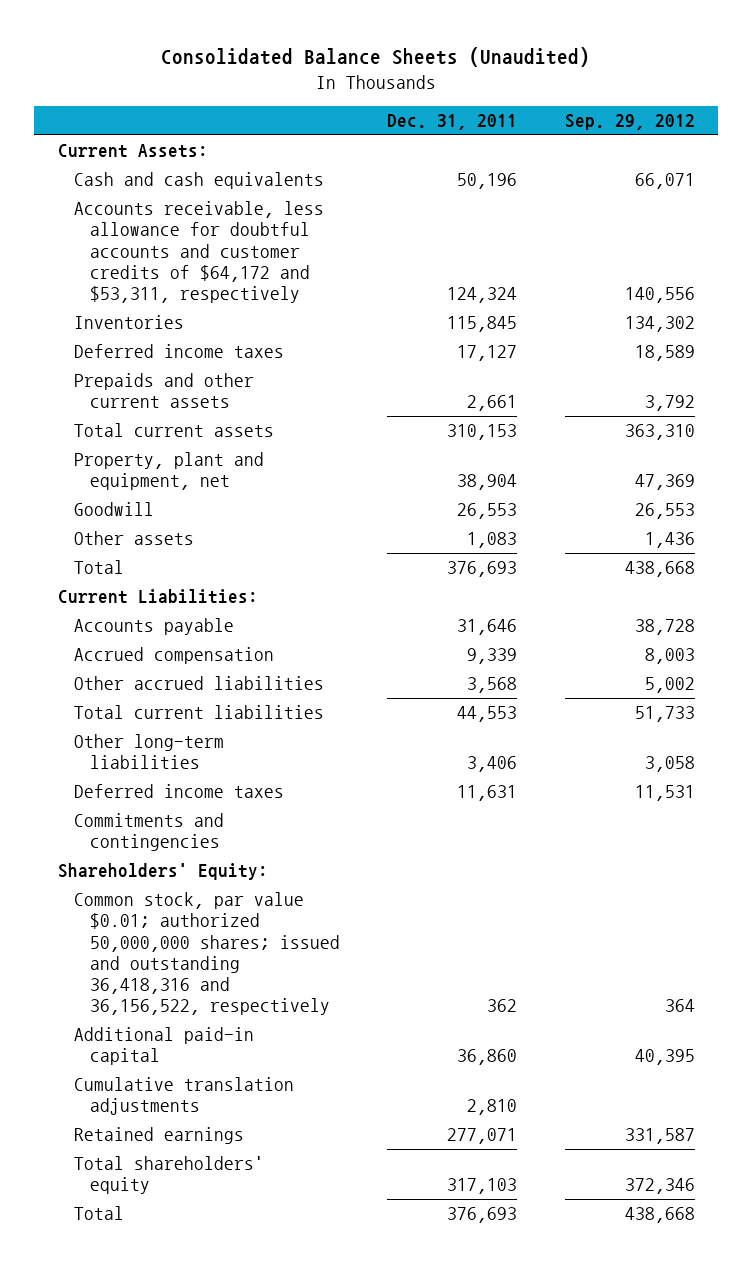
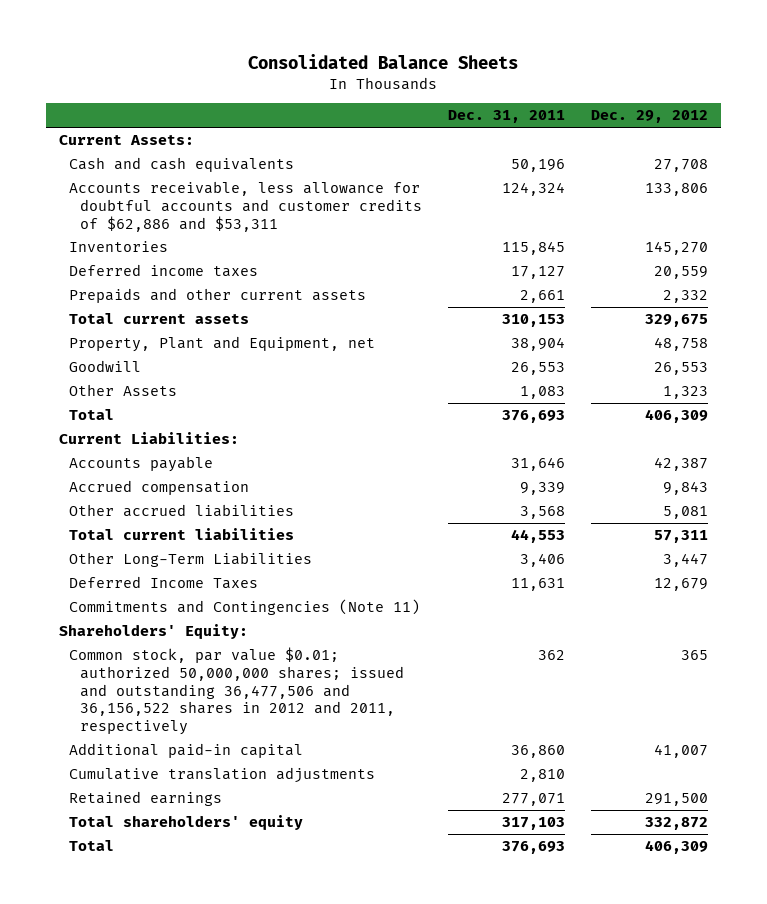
[161,47,591,68] Consolidated Balance Sheets (Unaudited) -> [248,53,519,69] Consolidated Balance Sheets
[564,114,695,131] Sep. 29, 2012 -> none
none -> [590,110,708,124] Dec. 29, 2012
[73,201,324,304] Accounts receivable, less allowance for doubtful accounts and customer credits of $64,172 and $53,311, respectively -> [69,181,422,232] Accounts receivable, less allowance for doubtful accounts and customer credits of $62,886 and $53,311
[73,452,264,491] Property, plant and equipment, net -> [69,336,376,353] Property, Plant and Equipment, net
[73,531,194,546] Other assets -> [69,384,178,397] Other Assets
[73,734,224,770] Other long-term liabilities -> [69,552,313,568] Other Long-Term Liabilities
[73,784,284,799] Deferred income taxes -> [69,576,259,590] Deferred Income Taxes
[73,813,224,852] Commitments and contingencies -> [69,599,421,616] Commitments and Contingencies (Note 11)
[73,892,340,1016] Common stock, par value $0.01; authorized 50,000,000 shares; issued and outstanding 36,418,316 and 36,156,522, respectively -> [69,647,404,736] Common stock, par value $0.01; authorized 50,000,000 shares; issued and outstanding 36,477,506 and 36,156,522 shares in 2012 and 2011, respectively

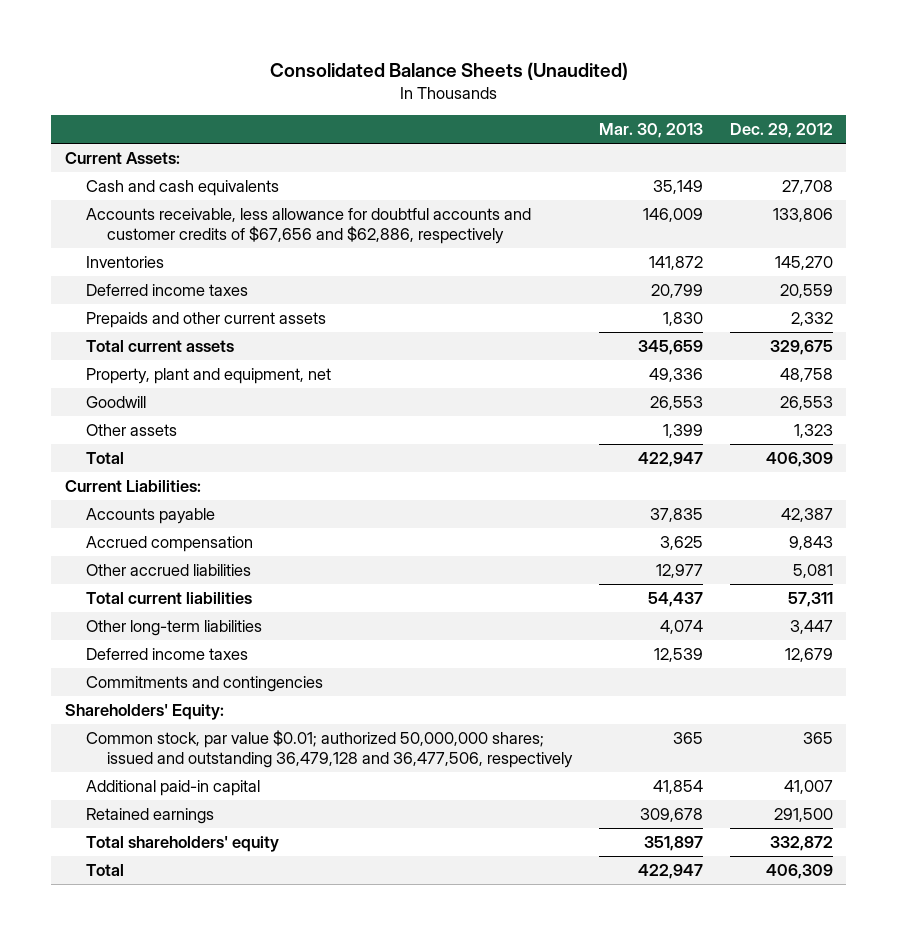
[248,53,519,69] Consolidated Balance Sheets -> [269,61,628,80] Consolidated Balance Sheets (Unaudited)
[447,110,565,124] Dec. 31, 2011 -> none
none -> [599,123,704,139] Mar. 30, 2013
[69,181,422,232] Accounts receivable, less allowance for doubtful accounts and customer credits of $62,886 and $53,311 -> [85,208,531,244] Accounts receivable, less allowance for doubtful accounts and customer credits of $67,656 and $62,886, respectively
[69,336,376,353] Property, Plant and Equipment, net -> [85,368,331,385] Property, plant and equipment, net
[69,384,178,397] Other Assets -> [85,424,177,437] Other assets
[69,552,313,568] Other Long-Term Liabilities -> [85,620,262,637] Other long-term liabilities
[69,576,259,590] Deferred Income Taxes -> [85,648,248,661] Deferred income taxes
[69,599,421,616] Commitments and Contingencies (Note 11) -> [85,676,323,693] Commitments and contingencies
[69,647,404,736] Common stock, par value $0.01; authorized 50,000,000 shares; issued and outstanding 36,477,506 and 36,156,522 shares in 2012 and 2011, respectively -> [85,730,574,768] Common stock, par value $0.01; authorized 50,000,000 shares; issued and outstanding 36,479,128 and 36,477,506, respectively
[69,767,376,784] Cumulative translation adjustments -> none

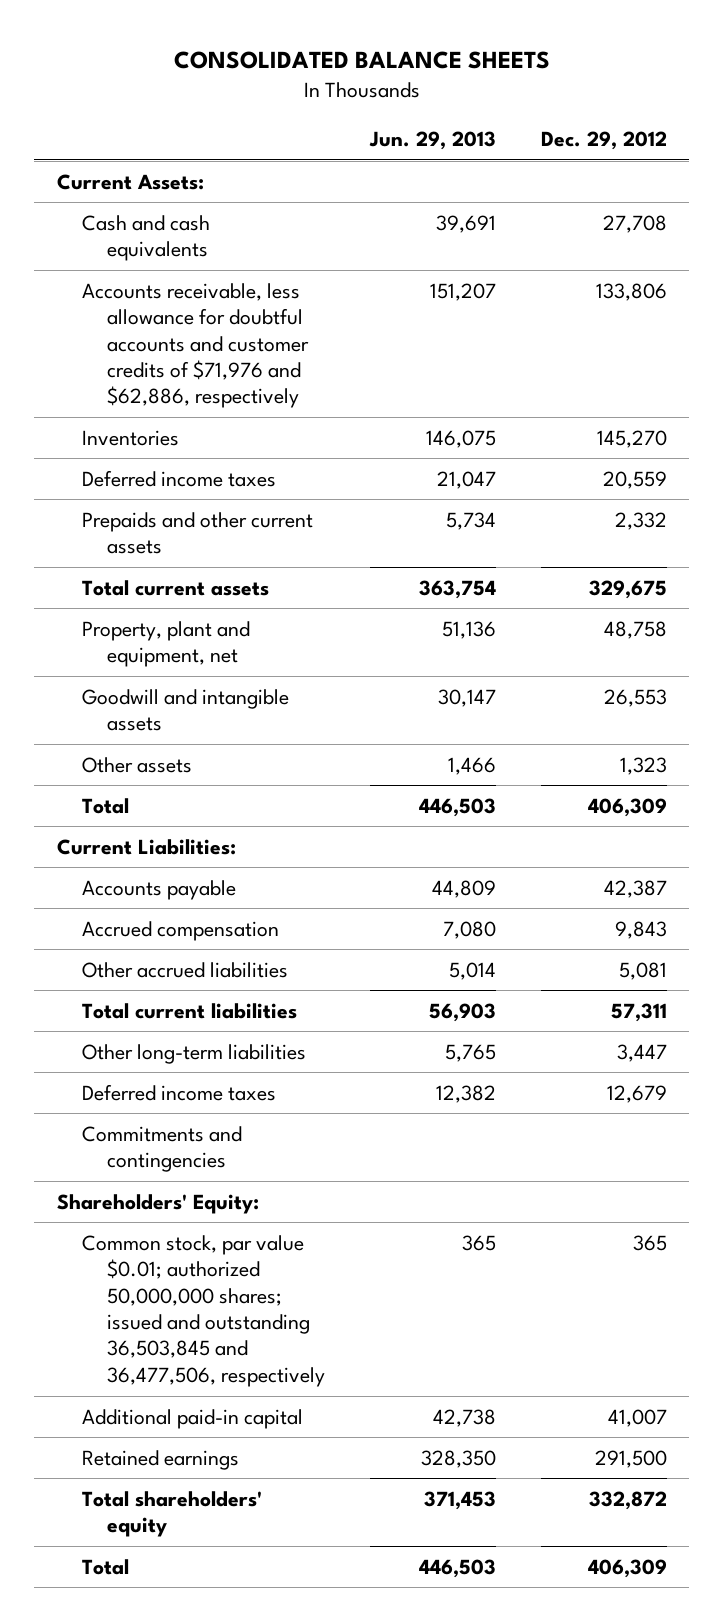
[269,61,628,80] Consolidated Balance Sheets (Unaudited) -> [173,50,550,69] CONSOLIDATED BALANCE SHEETS
[599,123,704,139] Mar. 30, 2013 -> none
none -> [369,130,497,150] Jun. 29, 2013
[85,208,531,244] Accounts receivable, less allowance for doubtful accounts and customer credits of $67,656 and $62,886, respectively -> [82,282,310,409] Accounts receivable, less allowance for doubtful accounts and customer credits of $71,976 and $62,886, respectively
[85,396,146,409] Goodwill -> [82,688,290,732] Goodwill and intangible assets
[85,730,574,768] Common stock, par value $0.01; authorized 50,000,000 shares; issued and outstanding 36,479,128 and 36,477,506, respectively -> [82,1234,326,1387] Common stock, par value $0.01; authorized 50,000,000 shares; issued and outstanding 36,503,845 and 36,477,506, respectively

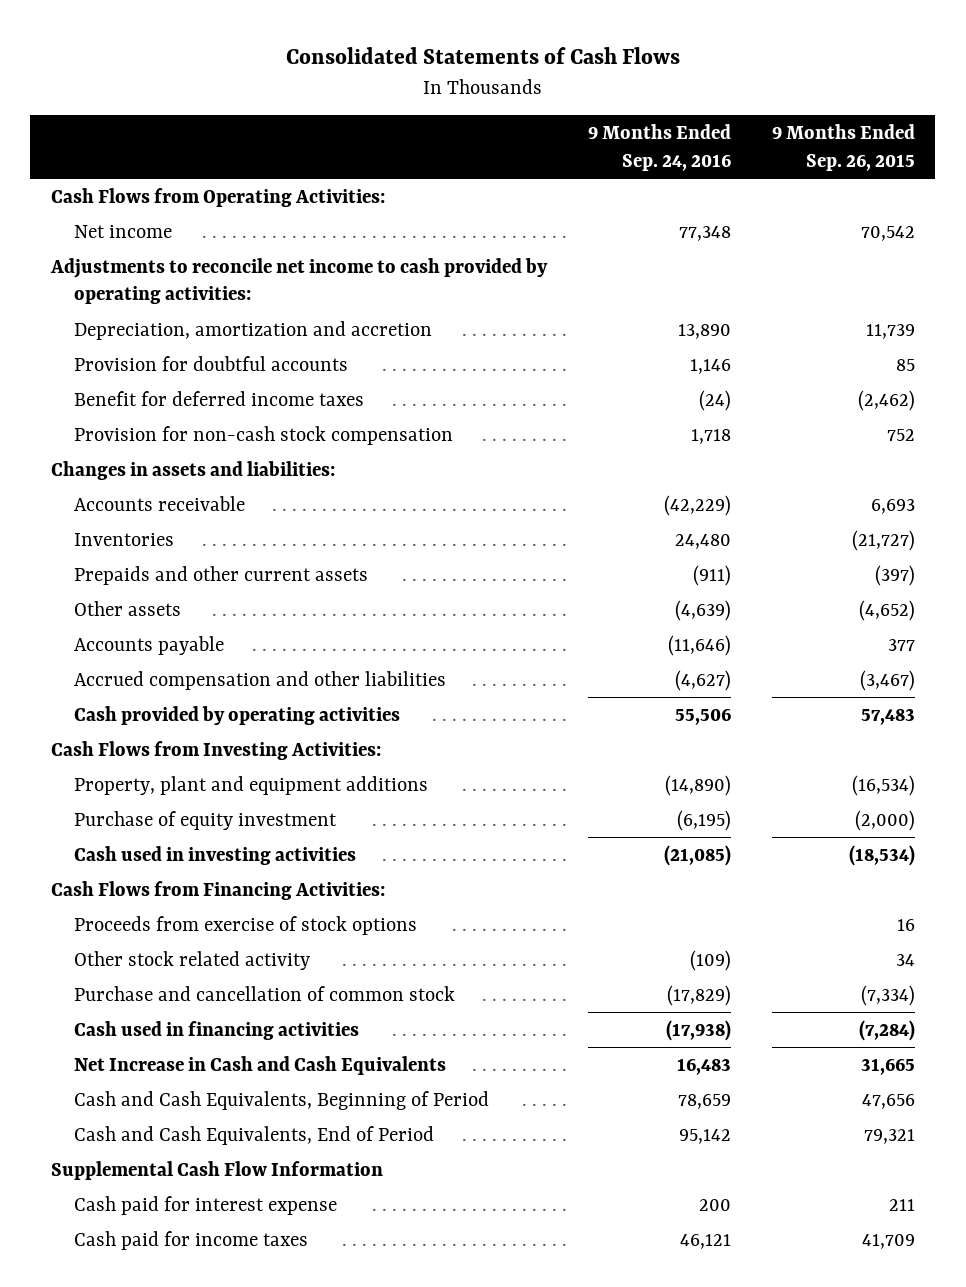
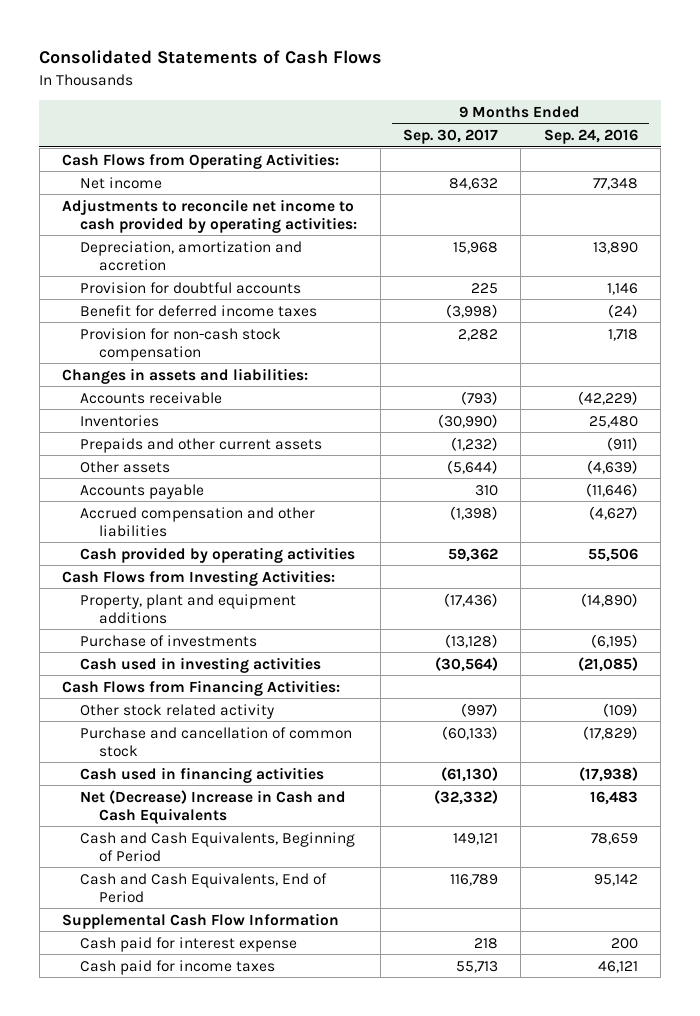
[771,124,915,171] 9 Months Ended Sep. 26, 2015 -> none
none -> [403,128,499,144] Sep. 30, 2017
[674,533,731,549] 24,480 -> [588,415,638,428] 25,480
[74,810,338,830] Purchase of equity investment -> [80,634,258,647] Purchase of investments
[74,915,418,935] Proceeds from exercise of stock options -> none
[74,1055,447,1075] Net Increase in Cash and Cash Equivalents -> [80,789,347,824] Net (Decrease) Increase in Cash and Cash Equivalents

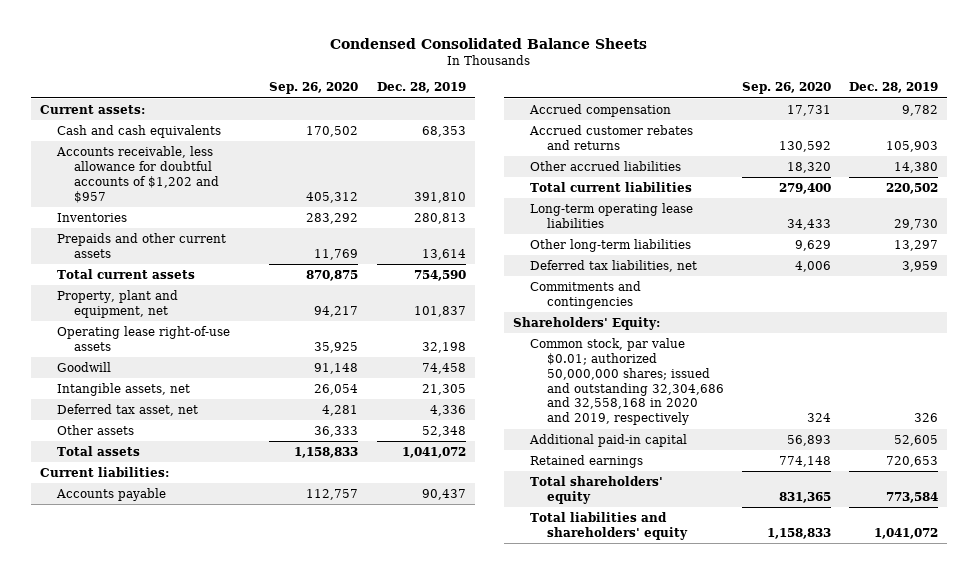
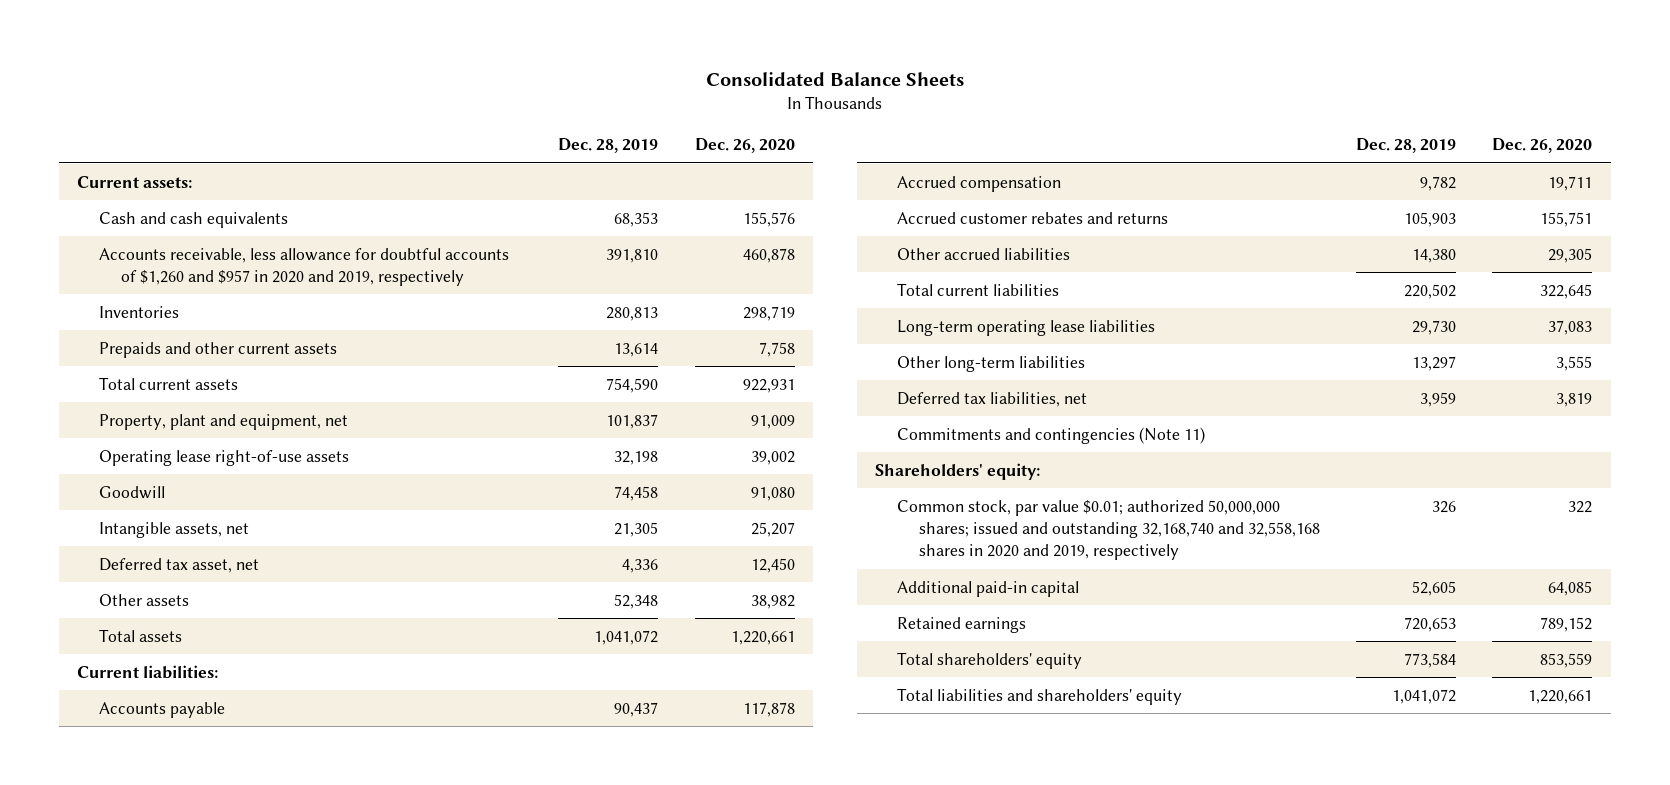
[330,38,648,50] Condensed Consolidated Balance Sheets -> [705,72,964,87] Consolidated Balance Sheets
[269,82,359,95] Sep. 26, 2020 -> none
none -> [694,138,795,154] Dec. 26, 2020
[56,145,220,203] Accounts receivable, less allowance for doubtful accounts of $1,202 and $957 -> [99,247,510,286] Accounts receivable, less allowance for doubtful accounts of $1,260 and $957 in 2020 and 2019, respectively
[529,280,641,309] Commitments and contingencies -> [896,426,1205,444] Commitments and contingencies (Note 11)
[512,316,660,330] Shareholders' Equity: -> [874,462,1040,480] Shareholders' equity:
[529,337,724,426] Common stock, par value $0.01; authorized 50,000,000 shares; issued and outstanding 32,304,686 and 32,558,168 in 2020 and 2019, respectively -> [896,499,1320,561] Common stock, par value $0.01; authorized 50,000,000 shares; issued and outstanding 32,168,740 and 32,558,168 shares in 2020 and 2019, respectively

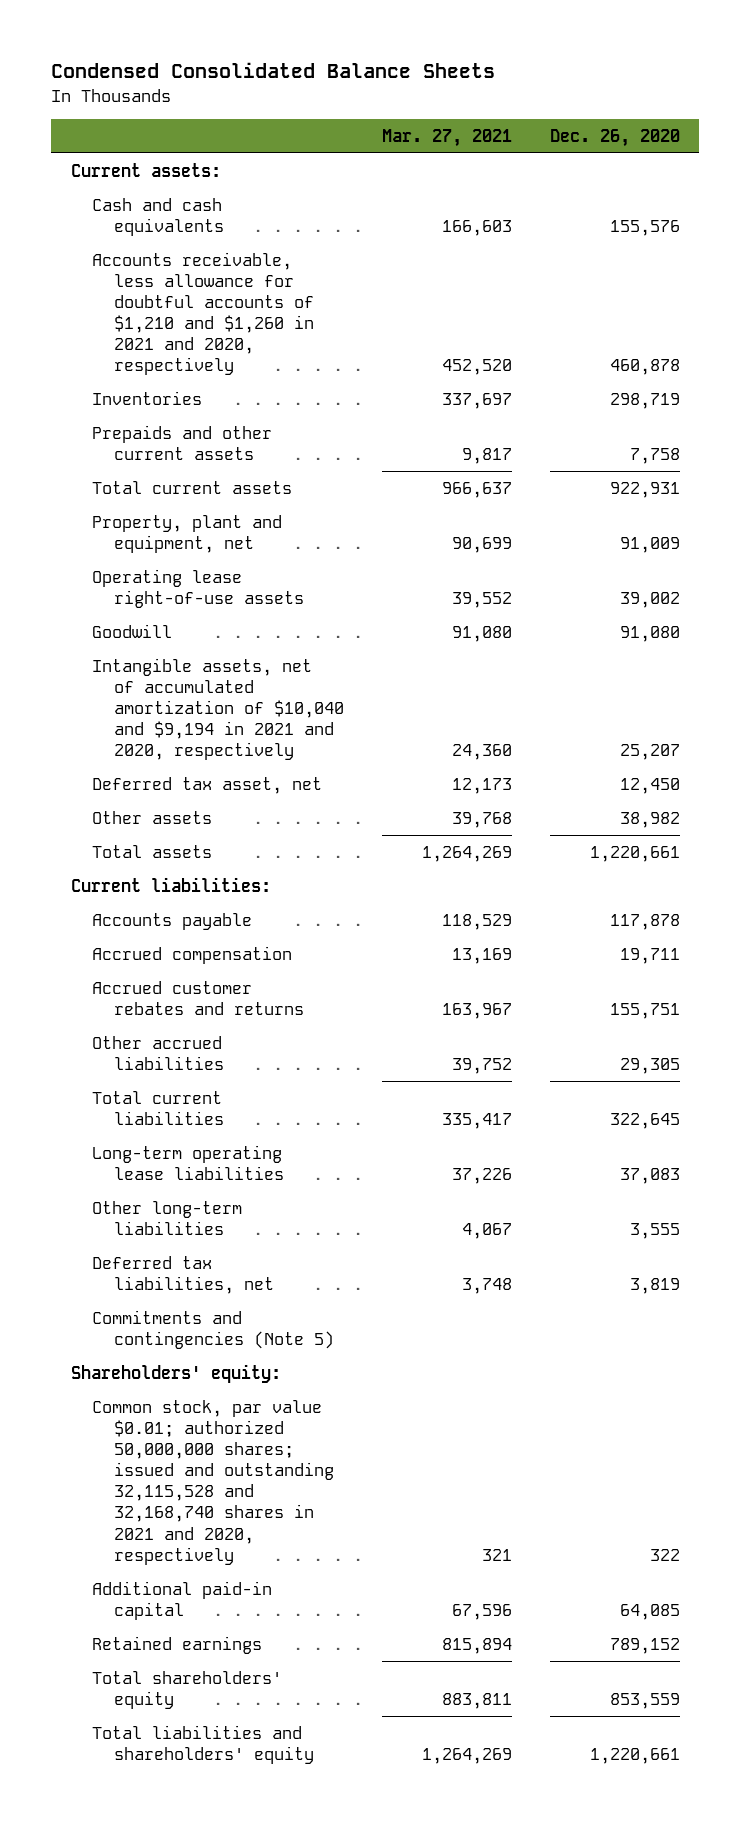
[705,72,964,87] Consolidated Balance Sheets -> [51,62,496,79] Condensed Consolidated Balance Sheets
[558,138,659,154] Dec. 28, 2019 -> none
none -> [381,128,512,147] Mar. 27, 2021
[99,247,510,286] Accounts receivable, less allowance for doubtful accounts of $1,260 and $957 in 2020 and 2019, respectively -> [92,251,314,376] Accounts receivable, less allowance for doubtful accounts of $1,210 and $1,260 in 2021 and 2020, respectively
[99,521,250,538] Intangible assets, net -> [92,657,344,761] Intangible assets, net of accumulated amortization of $10,040 and $9,194 in 2021 and 2020, respectively
[896,426,1205,444] Commitments and contingencies (Note 11) -> [92,1309,334,1350] Commitments and contingencies (Note 5)
[896,499,1320,561] Common stock, par value $0.01; authorized 50,000,000 shares; issued and outstanding 32,168,740 and 32,558,168 shares in 2020 and 2019, respectively -> [92,1399,334,1565] Common stock, par value $0.01; authorized 50,000,000 shares; issued and outstanding 32,115,528 and 32,168,740 shares in 2021 and 2020, respectively

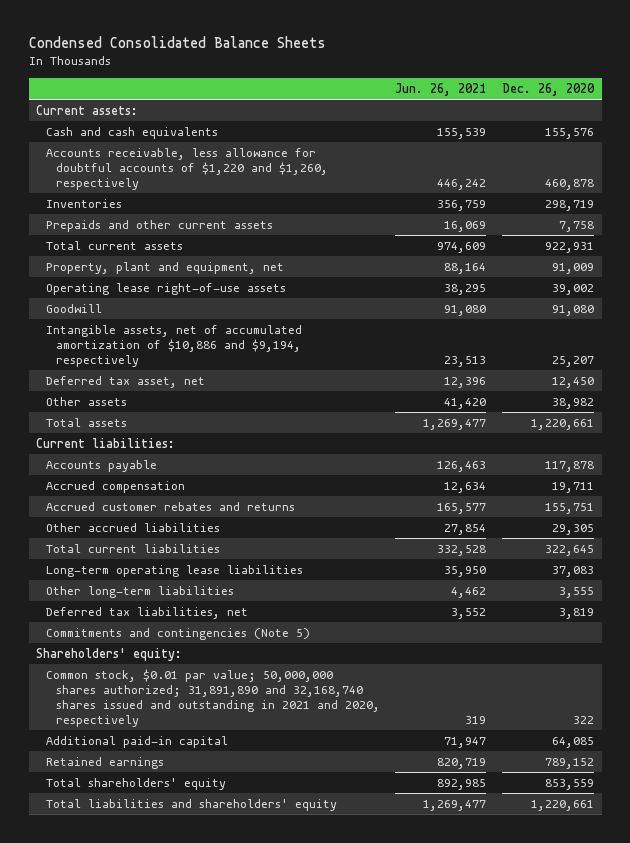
[381,128,512,147] Mar. 27, 2021 -> none
none -> [395,82,487,96] Jun. 26, 2021
[92,251,314,376] Accounts receivable, less allowance for doubtful accounts of $1,210 and $1,260 in 2021 and 2020, respectively -> [46,147,329,190] Accounts receivable, less allowance for doubtful accounts of $1,220 and $1,260, respectively
[92,657,344,761] Intangible assets, net of accumulated amortization of $10,040 and $9,194 in 2021 and 2020, respectively -> [46,324,303,367] Intangible assets, net of accumulated amortization of $10,886 and $9,194, respectively
[92,1399,334,1565] Common stock, par value $0.01; authorized 50,000,000 shares; issued and outstanding 32,115,528 and 32,168,740 shares in 2021 and 2020, respectively -> [46,668,381,727] Common stock, $0.01 par value; 50,000,000 shares authorized; 31,891,890 and 32,168,740 shares issued and outstanding in 2021 and 2020, respectively

